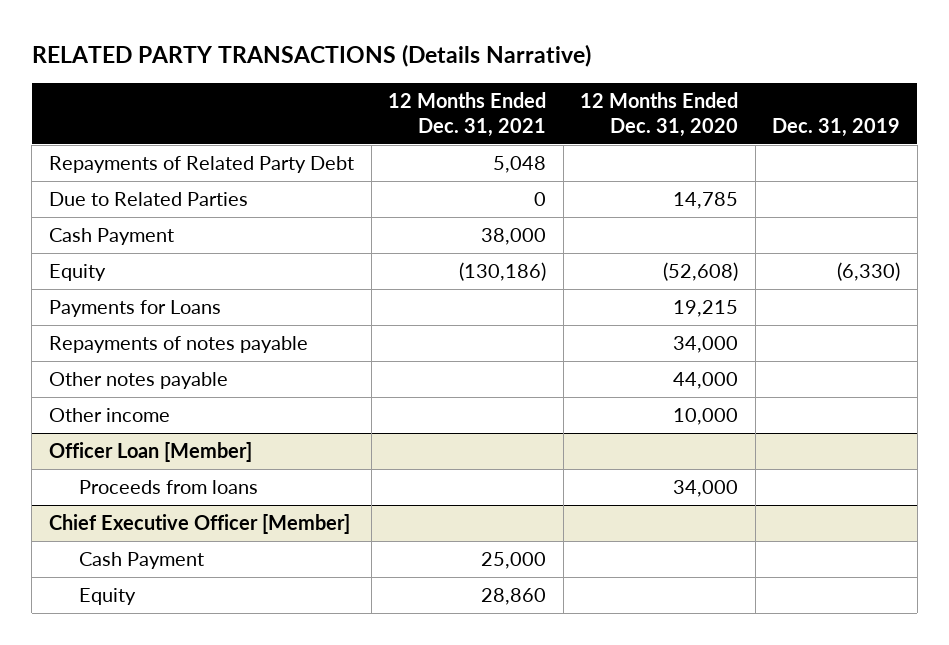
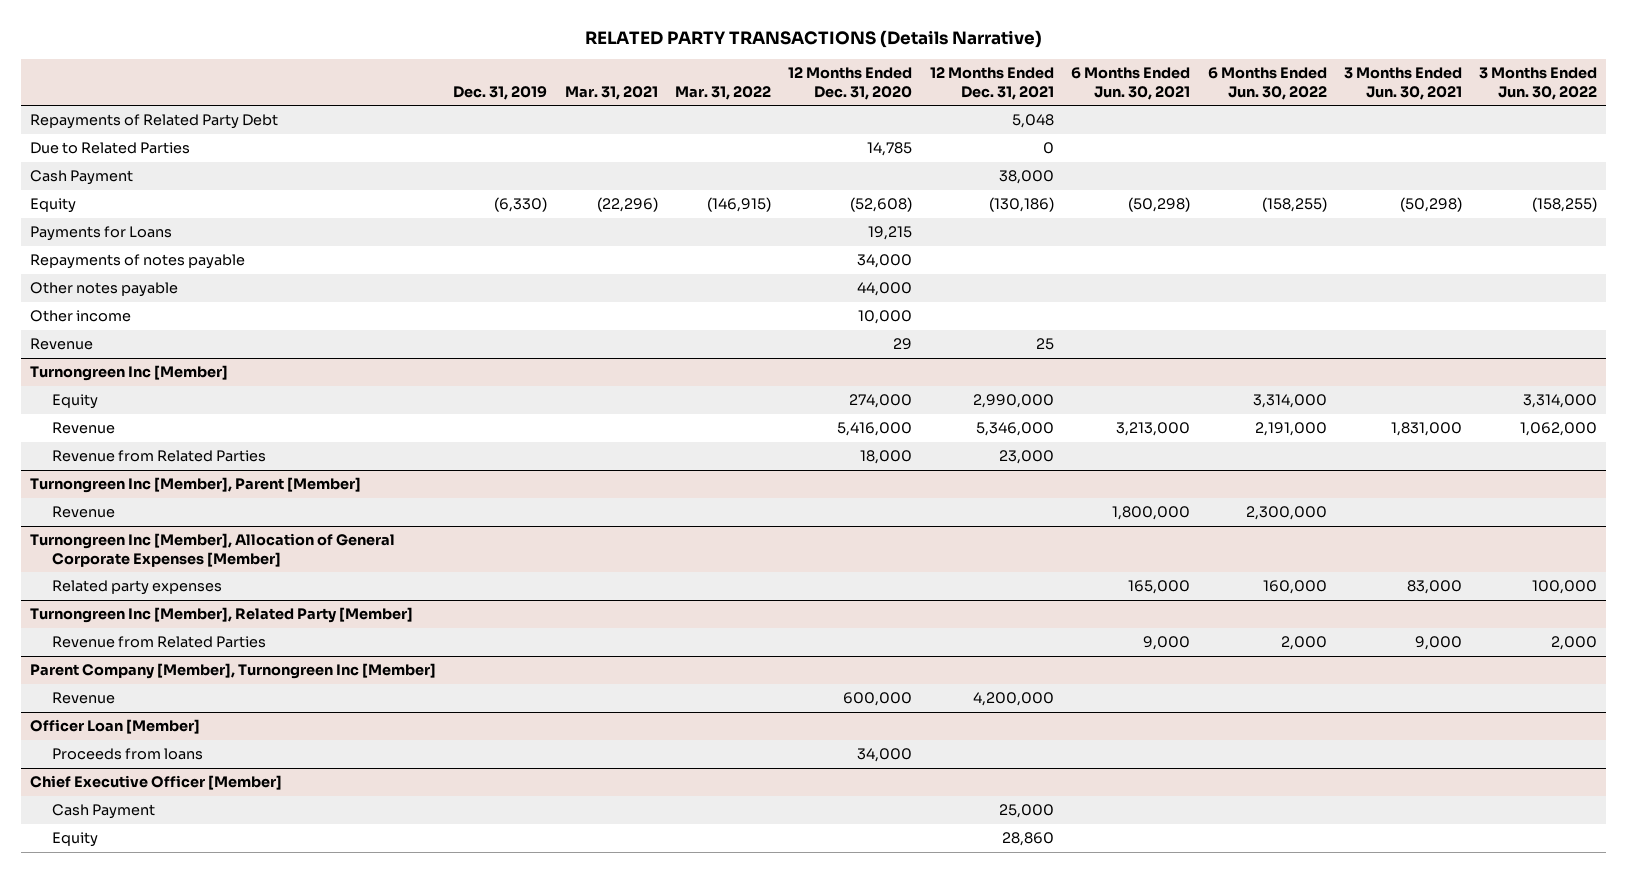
none -> [564,85,658,100] Mar. 31, 2021
none -> [675,85,772,100] Mar. 31, 2022
none -> [1071,66,1191,100] 6 Months Ended Jun. 30, 2021
none -> [1207,66,1327,100] 6 Months Ended Jun. 30, 2022
none -> [1344,66,1463,100] 3 Months Ended Jun. 30, 2021
none -> [1479,66,1598,100] 3 Months Ended Jun. 30, 2022
none -> [29,338,93,351] Revenue
none -> [29,365,228,382] Turnongreen Inc [Member]
none -> [51,394,98,410] Equity
none -> [51,422,115,435] Revenue
none -> [51,450,266,463] Revenue from Related Parties
none -> [29,477,361,494] Turnongreen Inc [Member], Parent [Member]
none -> [51,506,115,519] Revenue
none -> [29,533,395,567] Turnongreen Inc [Member], Allocation of General Corporate Expenses [Member]
none -> [51,580,222,596] Related party expenses
none -> [29,607,413,624] Turnongreen Inc [Member], Related Party [Member]
none -> [51,636,266,649] Revenue from Related Parties
none -> [29,663,436,680] Parent Company [Member], Turnongreen Inc [Member]
none -> [51,692,115,705] Revenue

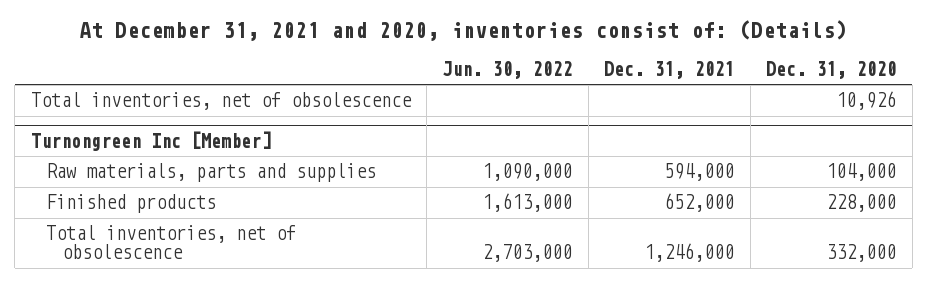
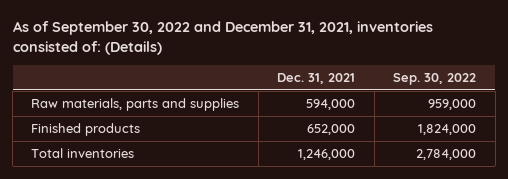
[79,20,848,42] At December 31, 2021 and 2020, inventories consist of: (Details) -> [12,21,433,56] As of September 30, 2022 and December 31, 2021, inventories consisted of: (Details)
[442,60,573,79] Jun. 30, 2022 -> none
[766,60,897,79] Dec. 31, 2020 -> none
none -> [393,72,477,85] Sep. 30, 2022
[30,92,412,111] Total inventories, net of obsolescence -> none
[30,130,271,151] Turnongreen Inc [Member] -> none
[46,225,297,260] Total inventories, net of obsolescence -> [31,147,135,158] Total inventories

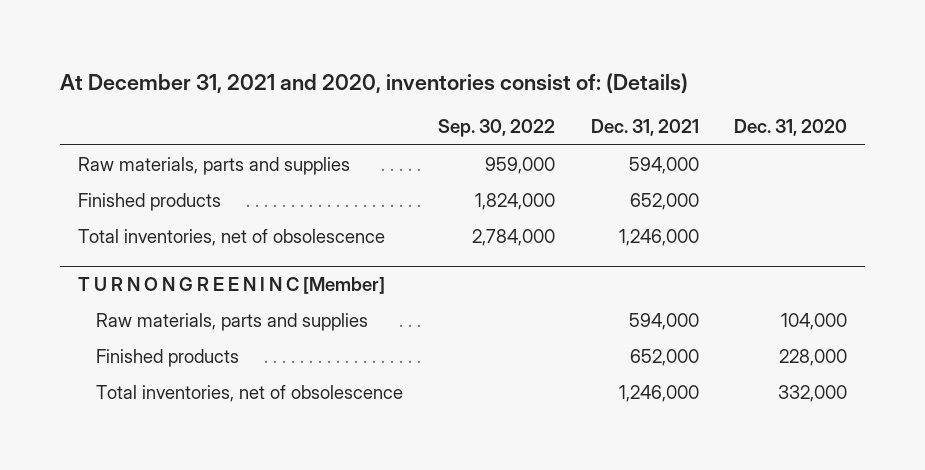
[12,21,433,56] As of September 30, 2022 and December 31, 2021, inventories consisted of: (Details) -> [60,72,689,93] At December 31, 2021 and 2020, inventories consist of: (Details)
none -> [734,119,848,137] Dec. 31, 2020
[31,147,135,158] Total inventories -> [78,228,386,246] Total inventories, net of obsolescence
none -> [78,277,386,295] T U R N O N G R E E N I N C [Member]
none -> [96,312,369,331] Raw materials, parts and supplies
none -> [96,348,240,367] Finished products
none -> [96,384,404,402] Total inventories, net of obsolescence

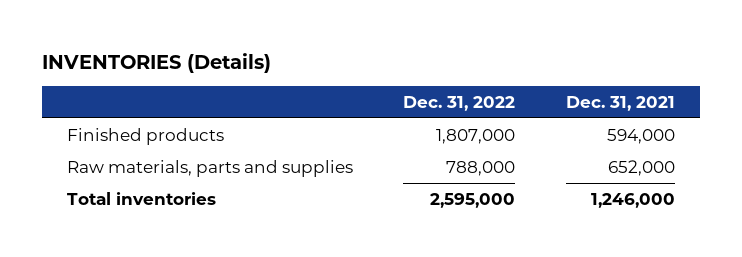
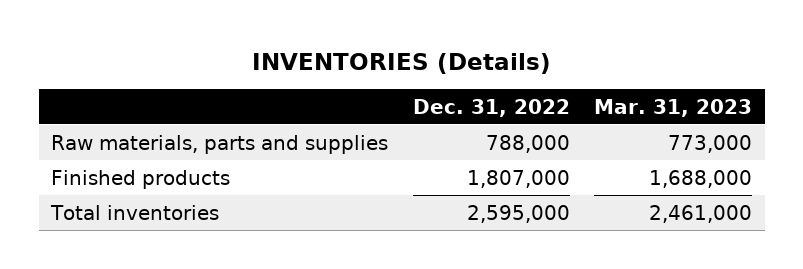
[565,95,675,111] Dec. 31, 2021 -> none
none -> [594,98,753,117] Mar. 31, 2023
[67,128,225,146] Finished products -> [51,169,231,189] Finished products

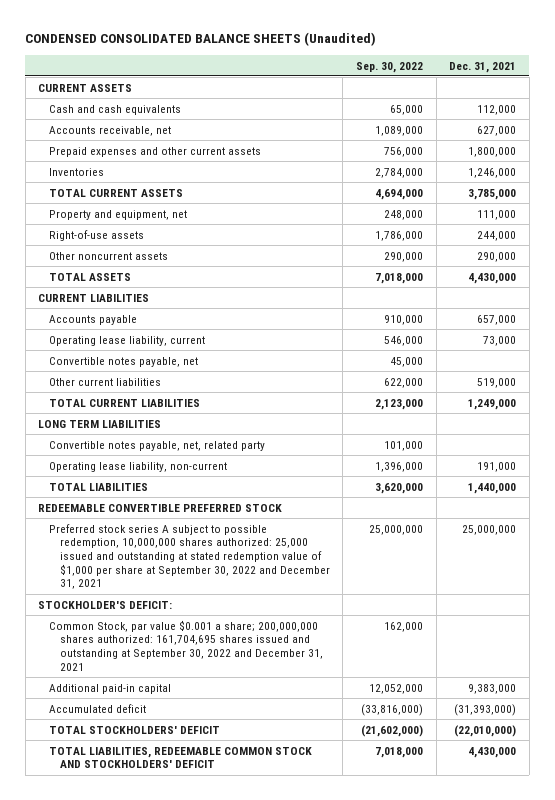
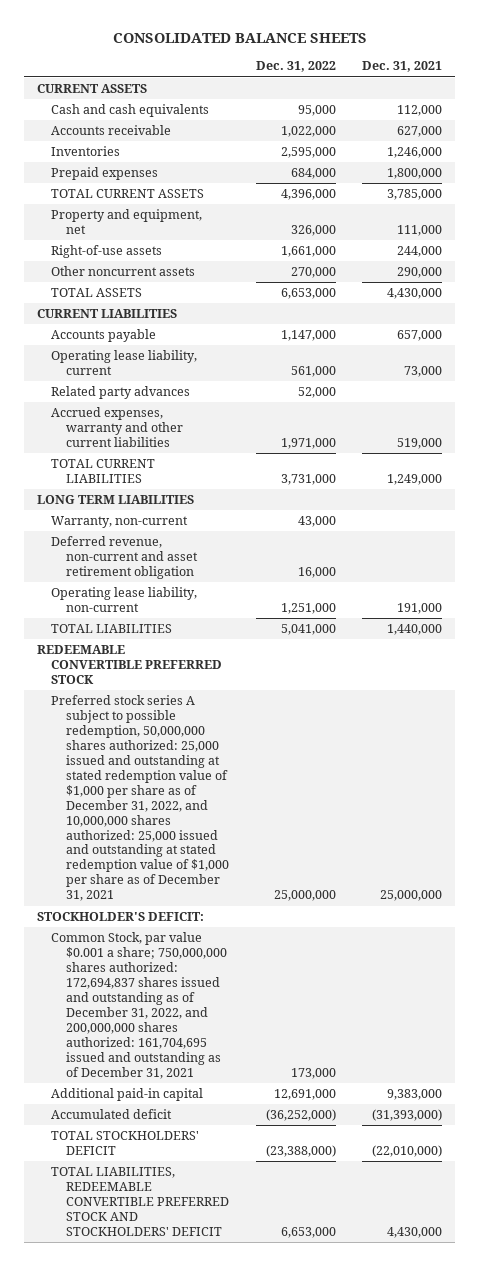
[25,32,377,47] CONDENSED CONSOLIDATED BALANCE SHEETS (Unaudited) -> [112,32,367,43] CONSOLIDATED BALANCE SHEETS
[355,61,423,73] Sep. 30, 2022 -> none
none -> [255,61,336,73] Dec. 31, 2022
[49,146,262,157] Prepaid expenses and other current assets -> none
[49,125,172,136] Accounts receivable, net -> [51,125,172,136] Accounts receivable
none -> [51,167,159,181] Prepaid expenses
[49,356,199,367] Convertible notes payable, net -> none
none -> [51,386,191,400] Related party advances
[49,377,162,386] Other current liabilities -> [51,407,183,448] Accrued expenses, warranty and other current liabilities
[49,440,266,451] Convertible notes payable, net, related party -> none
none -> [51,516,189,529] Warranty, non-current
none -> [51,536,198,580] Deferred revenue, non-current and asset retirement obligation
[49,523,330,590] Preferred stock series A subject to possible redemption, 10,000,000 shares authorized: 25,000 issued and outstanding at stated redemption value of $1,000 per share at September 30, 2022 and December 31, 2021 -> [51,695,229,902] Preferred stock series A subject to possible redemption, 50,000,000 shares authorized: 25,000 issued and outstanding at stated redemption value of $1,000 per share as of December 31, 2022, and 10,000,000 shares authorized: 25,000 issued and outstanding at stated redemption value of $1,000 per share as of December 31, 2021
[49,619,323,671] Common Stock, par value $0.001 a share; 200,000,000 shares authorized: 161,704,695 shares issued and outstanding at September 30, 2022 and December 31, 2021 -> [51,932,227,1079] Common Stock, par value $0.001 a share; 750,000,000 shares authorized: 172,694,837 shares issued and outstanding as of December 31, 2022, and 200,000,000 shares authorized: 161,704,695 issued and outstanding as of December 31, 2021
[49,746,313,769] TOTAL LIABILITIES, REDEEMABLE COMMON STOCK AND STOCKHOLDERS' DEFICIT -> [51,1167,229,1236] TOTAL LIABILITIES, REDEEMABLE CONVERTIBLE PREFERRED STOCK AND STOCKHOLDERS' DEFICIT

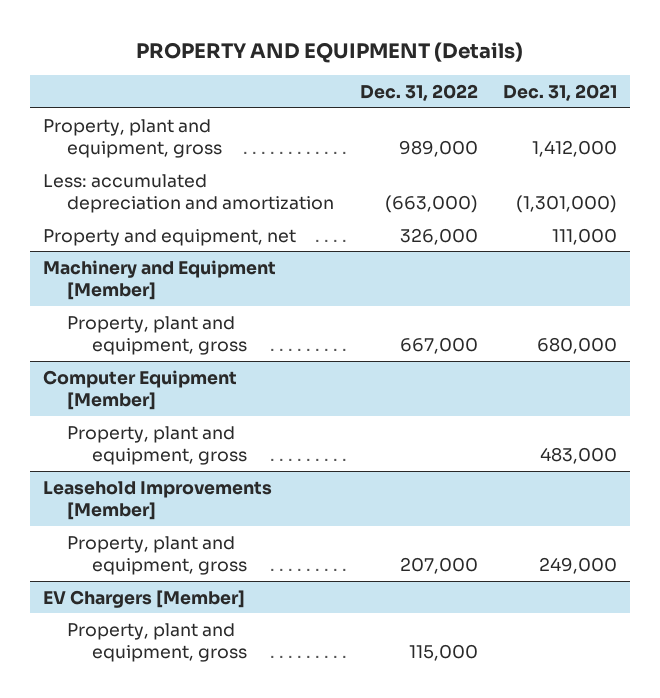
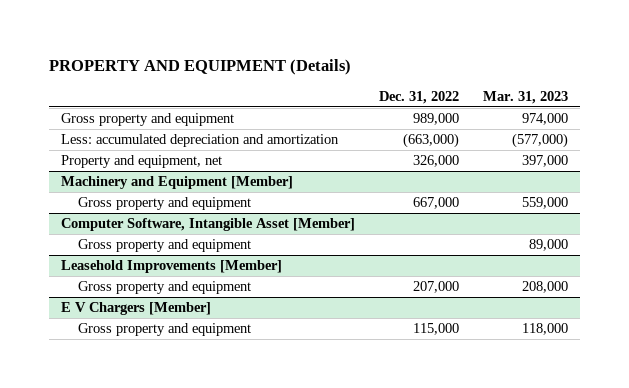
[503,83,618,101] Dec. 31, 2021 -> none
none -> [483,90,569,104] Mar. 31, 2023
[43,118,223,159] Property, plant and equipment, gross -> [61,113,235,127] Gross property and equipment
[43,369,238,411] Computer Equipment [Member] -> none
[67,315,247,356] Property, plant and equipment, gross -> [78,197,252,211] Gross property and equipment
none -> [61,218,356,232] Computer Software, Intangible Asset [Member]
[67,425,247,466] Property, plant and equipment, gross -> [78,239,252,253] Gross property and equipment
[67,535,247,576] Property, plant and equipment, gross -> [78,281,252,295] Gross property and equipment
[43,589,246,608] EV Chargers [Member] -> [61,302,212,316] E V Chargers [Member]
[67,622,247,663] Property, plant and equipment, gross -> [78,323,252,337] Gross property and equipment

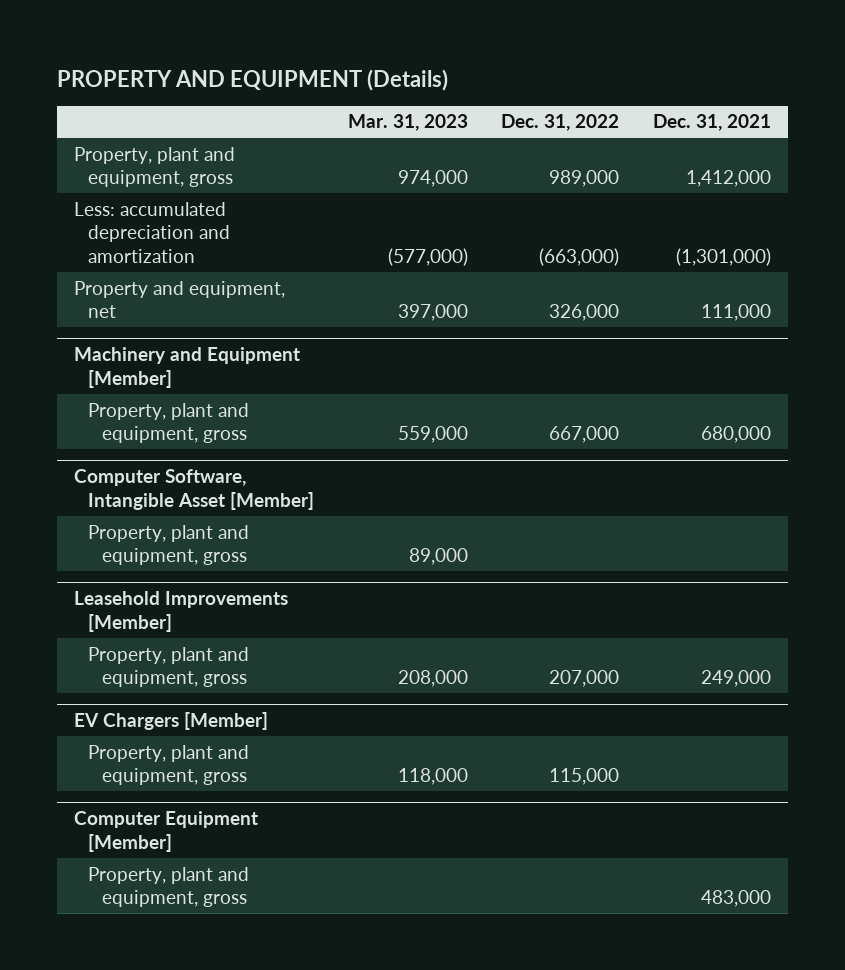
none -> [653,114,772,132] Dec. 31, 2021
[61,113,235,127] Gross property and equipment -> [74,146,236,188] Property, plant and equipment, gross
[78,197,252,211] Gross property and equipment -> [87,402,249,444] Property, plant and equipment, gross
[78,239,252,253] Gross property and equipment -> [87,524,249,566] Property, plant and equipment, gross
[78,281,252,295] Gross property and equipment -> [87,646,249,688] Property, plant and equipment, gross
[61,302,212,316] E V Chargers [Member] -> [74,712,269,731] EV Chargers [Member]
[78,323,252,337] Gross property and equipment -> [87,744,249,786] Property, plant and equipment, gross
none -> [74,811,259,853] Computer Equipment [Member]
none -> [87,866,249,908] Property, plant and equipment, gross

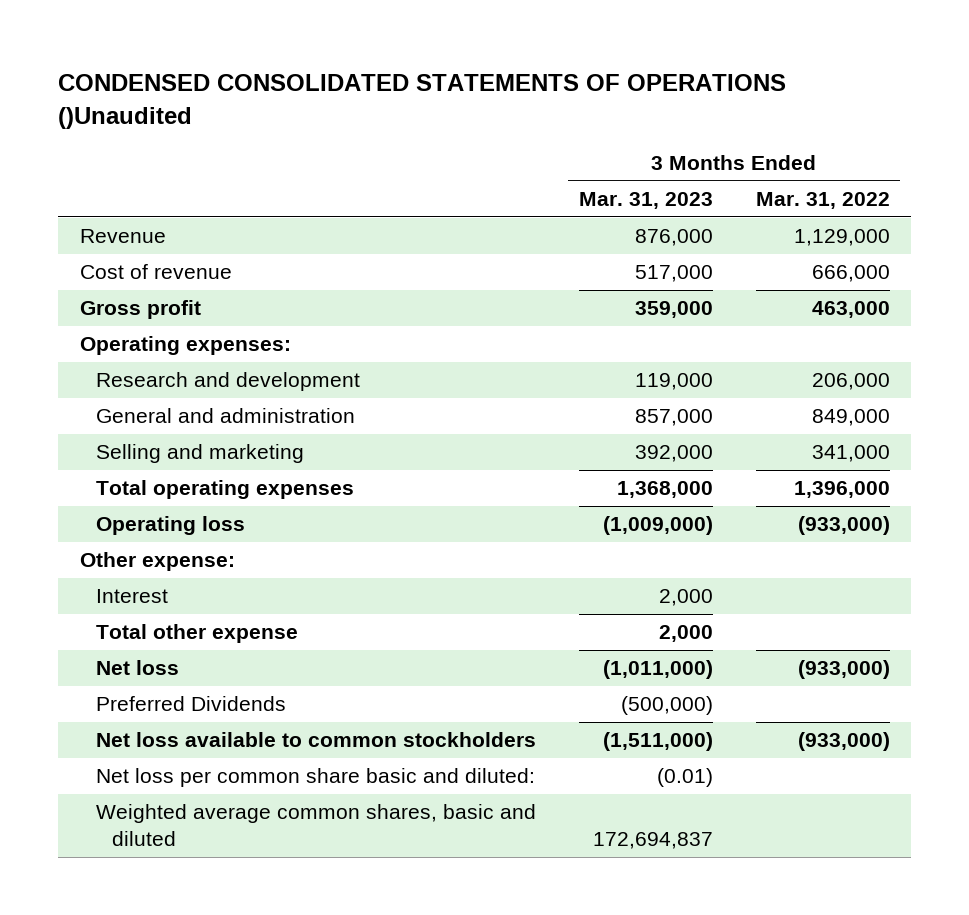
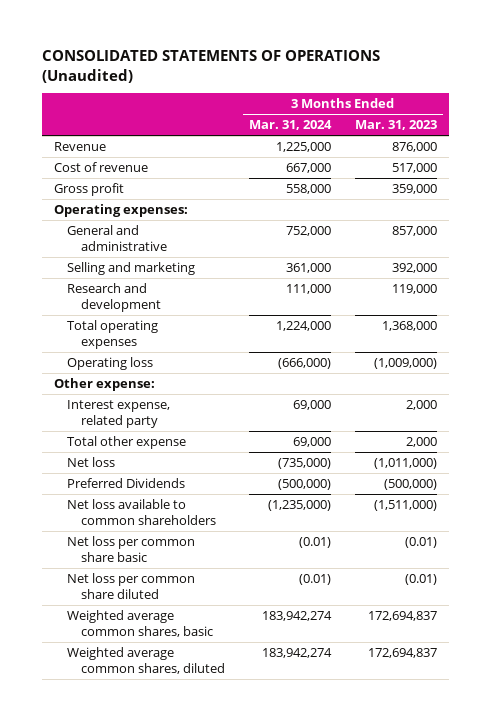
[58,74,787,129] CONDENSED CONSOLIDATED STATEMENTS OF OPERATIONS ()Unaudited -> [41,50,380,83] CONSOLIDATED STATEMENTS OF OPERATIONS (Unaudited)
[755,191,890,209] Mar. 31, 2022 -> none
none -> [248,120,332,131] Mar. 31, 2024
[95,408,355,424] General and administration -> [67,224,167,252] General and administrative
[95,372,360,392] Research and development -> [67,282,161,313] Research and development
[95,589,168,604] Interest -> none
none -> [67,399,171,429] Interest expense, related party
[95,732,536,748] Net loss available to common stockholders -> [67,498,216,526] Net loss available to common shareholders
[95,768,535,788] Net loss per common share basic and diluted: -> [67,535,196,563] Net loss per common share basic
none -> [67,572,196,600] Net loss per common share diluted
[95,804,536,847] Weighted average common shares, basic and diluted -> [67,609,213,638] Weighted average common shares, basic
none -> [67,646,225,675] Weighted average common shares, diluted

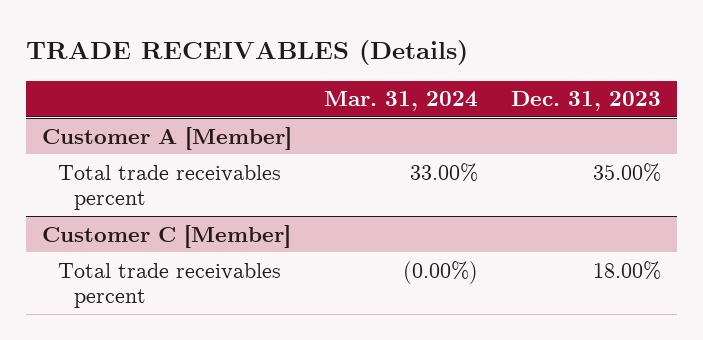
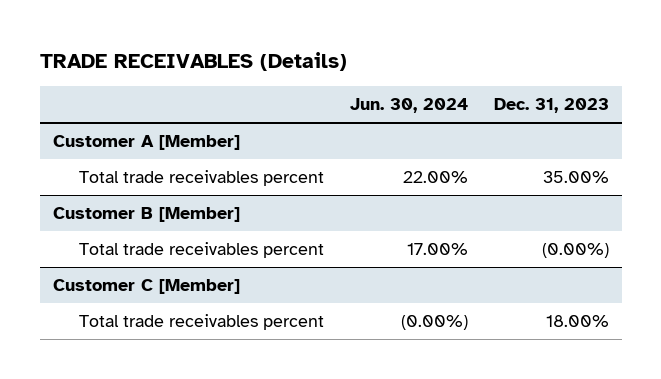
[324,91,479,112] Mar. 31, 2024 -> none
none -> [349,97,468,113] Jun. 30, 2024
none -> [52,207,240,223] Customer B [Member]
none -> [78,242,324,259] Total trade receivables percent

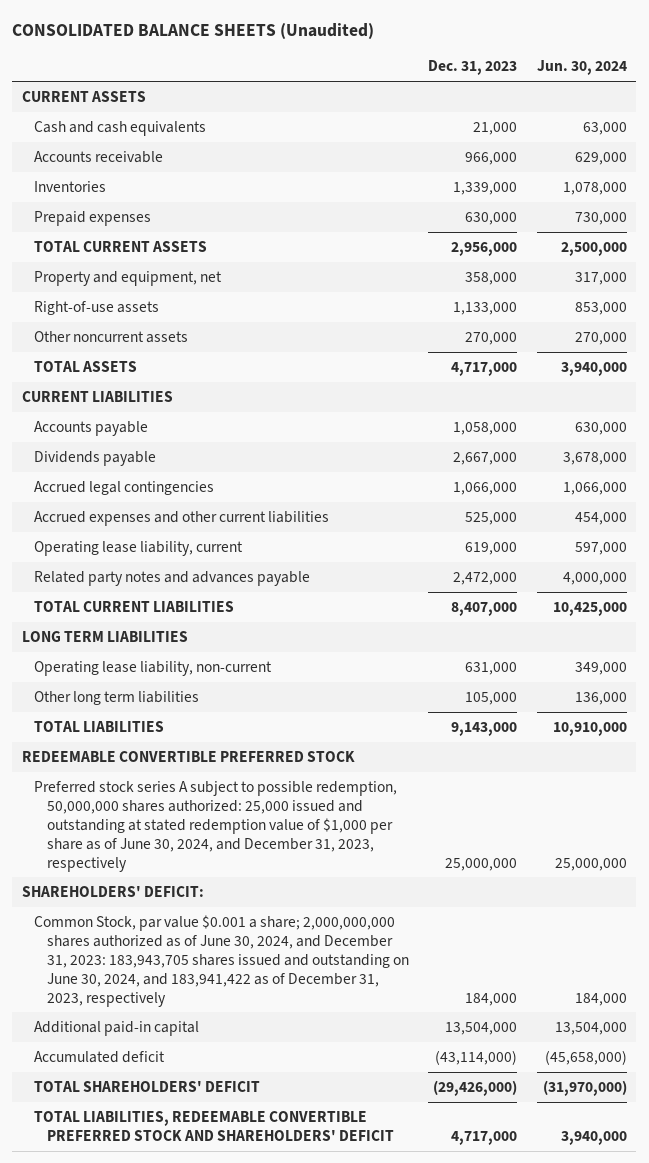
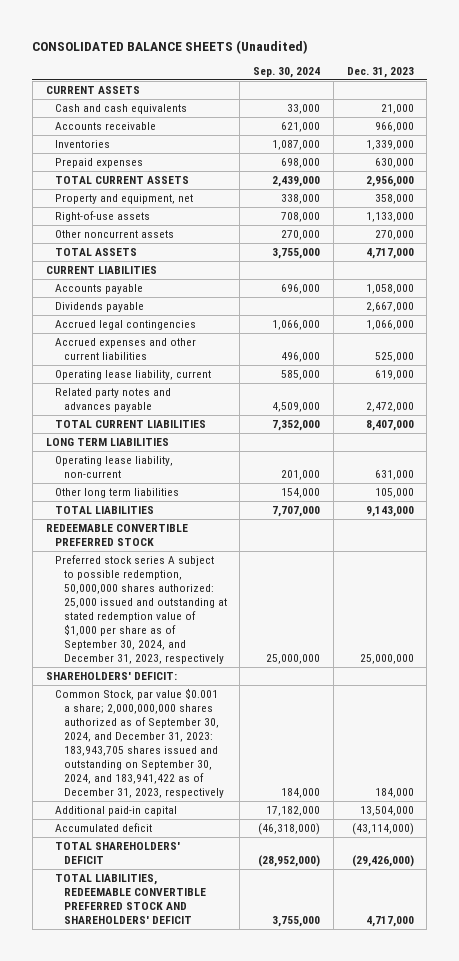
[536,60,627,76] Jun. 30, 2024 -> none
none -> [253,67,321,79] Sep. 30, 2024
[34,780,398,872] Preferred stock series A subject to possible redemption, 50,000,000 shares authorized: 25,000 issued and outstanding at stated redemption value of $1,000 per share as of June 30, 2024, and December 31, 2023, respectively -> [54,554,227,665] Preferred stock series A subject to possible redemption, 50,000,000 shares authorized: 25,000 issued and outstanding at stated redemption value of $1,000 per share as of September 30, 2024, and December 31, 2023, respectively
[34,914,409,1007] Common Stock, par value $0.001 a share; 2,000,000,000 shares authorized as of June 30, 2024, and December 31, 2023: 183,943,705 shares issued and outstanding on June 30, 2024, and 183,941,422 as of December 31, 2023, respectively -> [54,687,224,799] Common Stock, par value $0.001 a share; 2,000,000,000 shares authorized as of September 30, 2024, and December 31, 2023: 183,943,705 shares issued and outstanding on September 30, 2024, and 183,941,422 as of December 31, 2023, respectively

